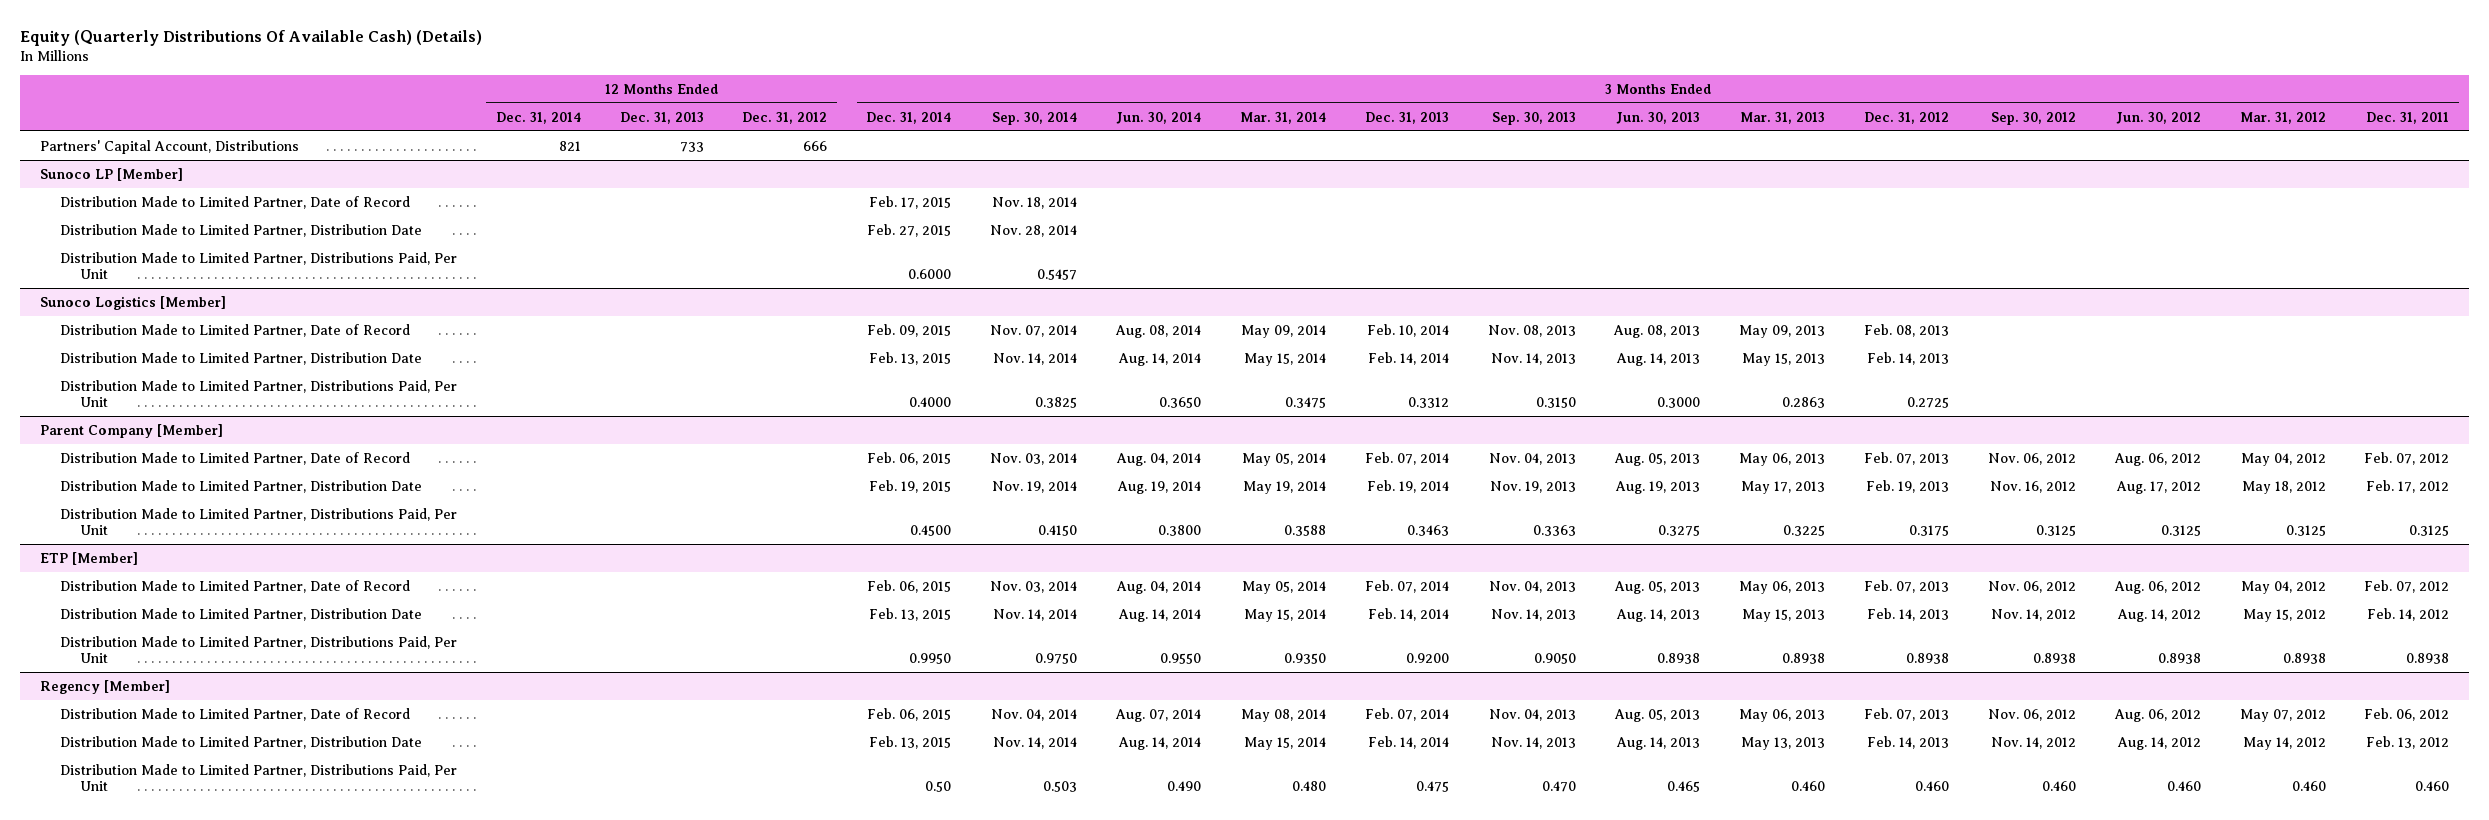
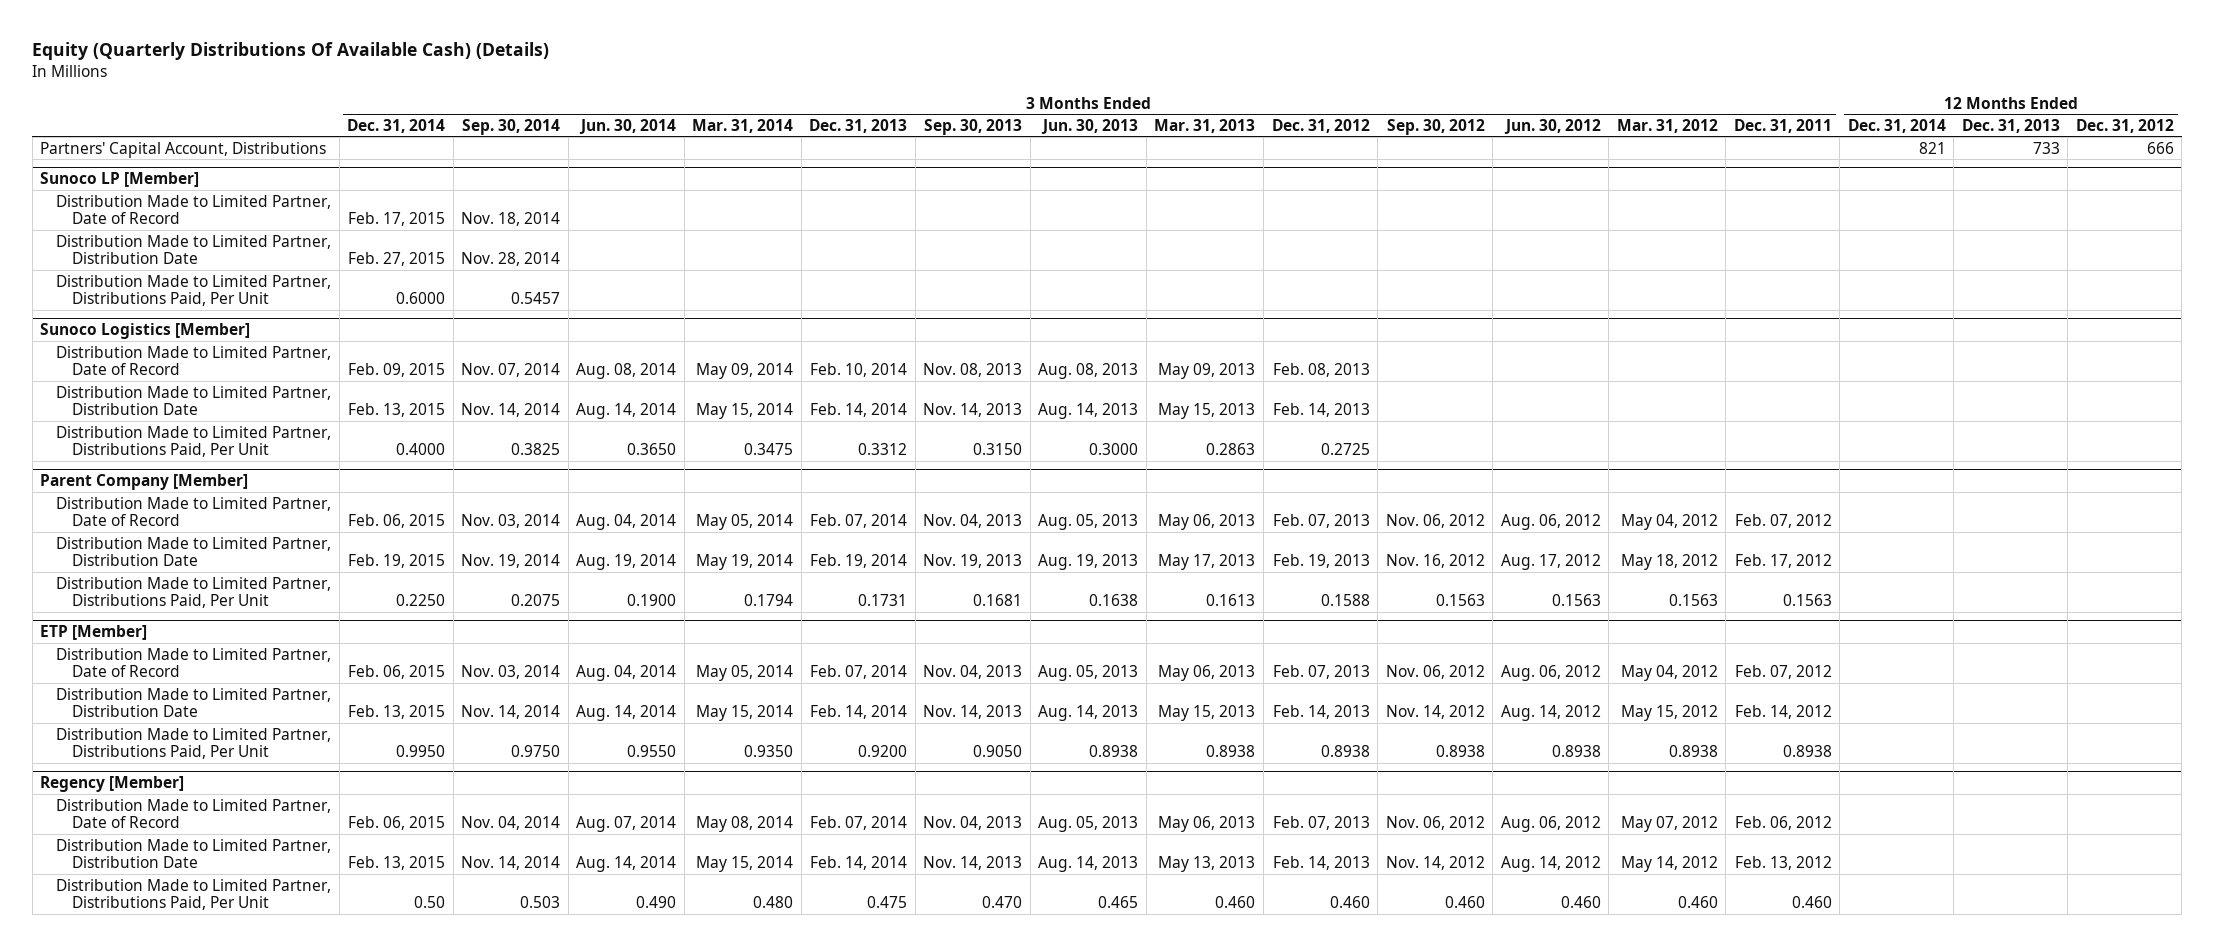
[910,525,952,537] 0.4500 -> [396,594,446,607] 0.2250
[1038,525,1078,537] 0.4150 -> [511,594,561,607] 0.2075
[1158,525,1202,537] 0.3800 -> [627,594,677,607] 0.1900
[1283,525,1326,537] 0.3588 -> [744,594,794,607] 0.1794
[1406,525,1449,537] 0.3463 -> [858,594,908,607] 0.1731
[1532,525,1576,537] 0.3363 -> [973,594,1023,607] 0.1681
[1658,525,1701,537] 0.3275 -> [1089,594,1139,607] 0.1638
[1783,525,1826,537] 0.3225 -> [1206,594,1256,607] 0.1613
[1909,525,1950,537] 0.3175 -> [1320,594,1370,607] 0.1588
[2035,525,2076,537] 0.3125 -> [1435,594,1485,607] 0.1563
[2160,525,2201,537] 0.3125 -> [1551,594,1601,607] 0.1563
[2285,525,2326,537] 0.3125 -> [1668,594,1718,607] 0.1563
[2409,525,2450,537] 0.3125 -> [1782,594,1832,607] 0.1563

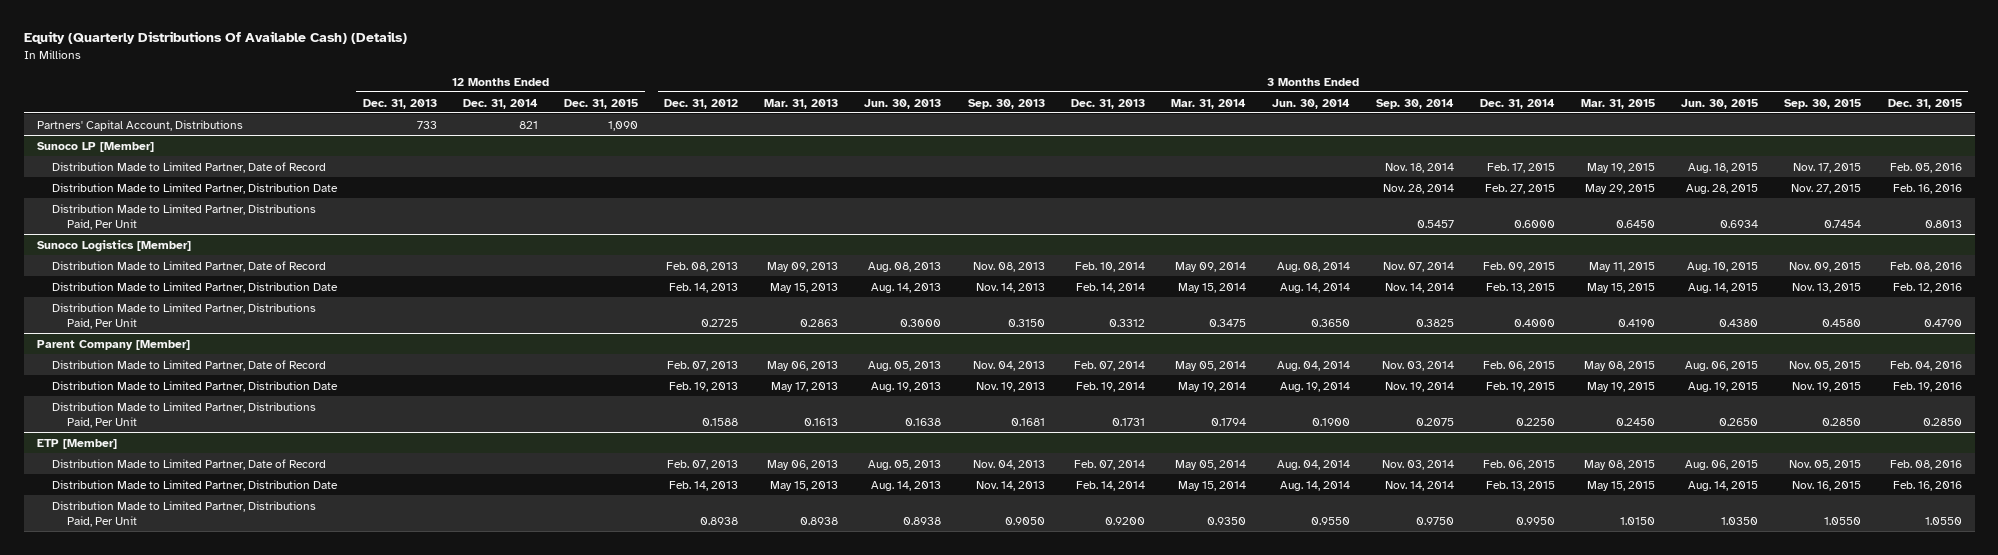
[1386,118,1485,135] Sep. 30, 2012 -> none
[1503,118,1601,134] Jun. 30, 2012 -> none
[1616,118,1718,133] Mar. 31, 2012 -> none
[1733,118,1832,133] Dec. 31, 2011 -> none
[2075,118,2174,133] Dec. 31, 2012 -> none
none -> [564,98,639,109] Dec. 31, 2015
none -> [1581,98,1656,109] Mar. 31, 2015
none -> [1681,98,1759,109] Jun. 30, 2015
none -> [1784,98,1862,109] Sep. 30, 2015
none -> [1887,98,1962,109] Dec. 31, 2015
[40,776,185,793] Regency [Member] -> none
[56,798,332,829] Distribution Made to Limited Partner, Date of Record -> none
[56,838,332,869] Distribution Made to Limited Partner, Distribution Date -> none
[56,878,332,911] Distribution Made to Limited Partner, Distributions Paid, Per Unit -> none

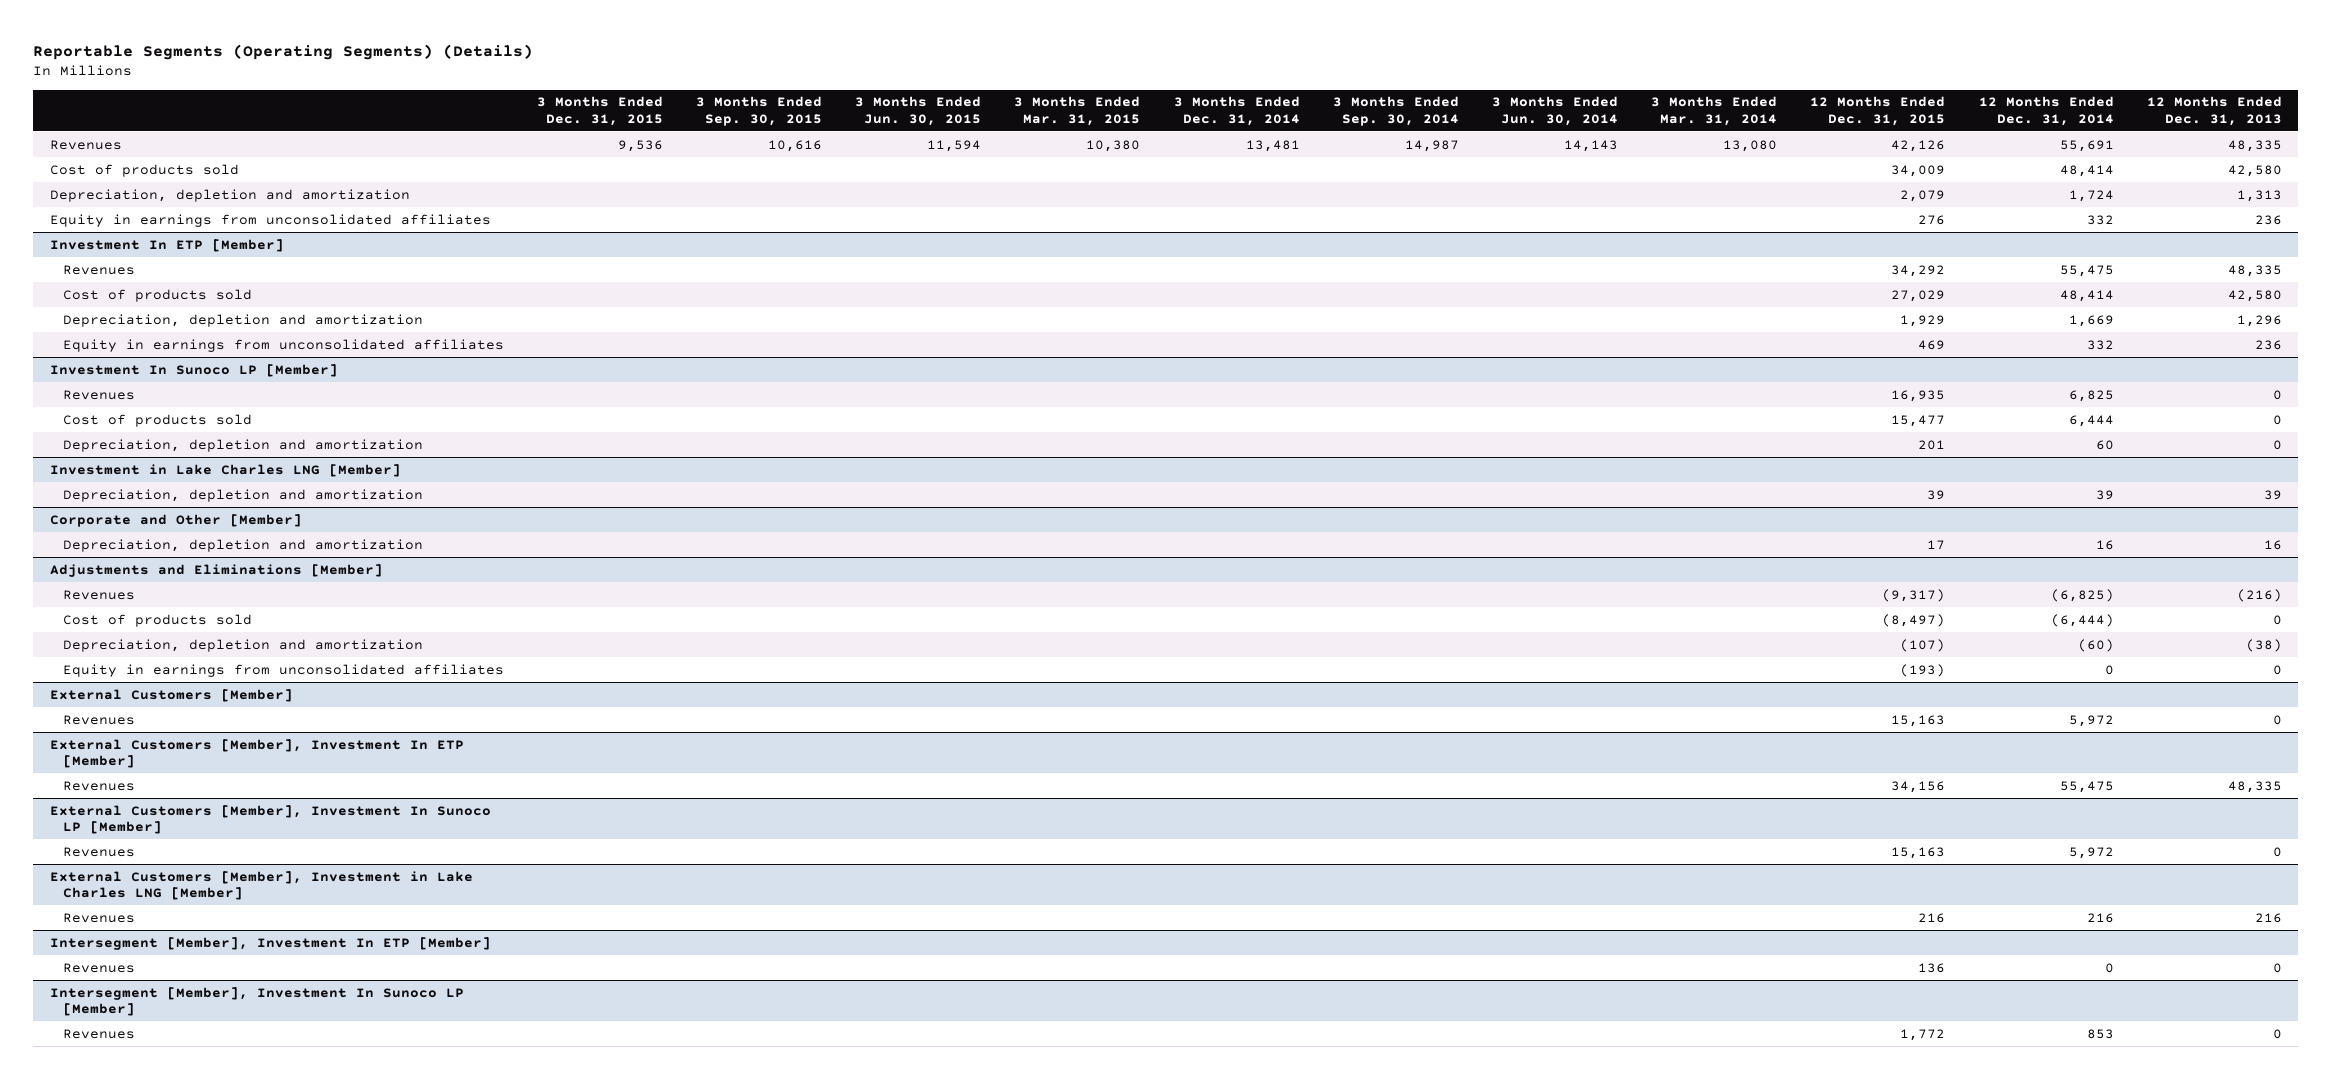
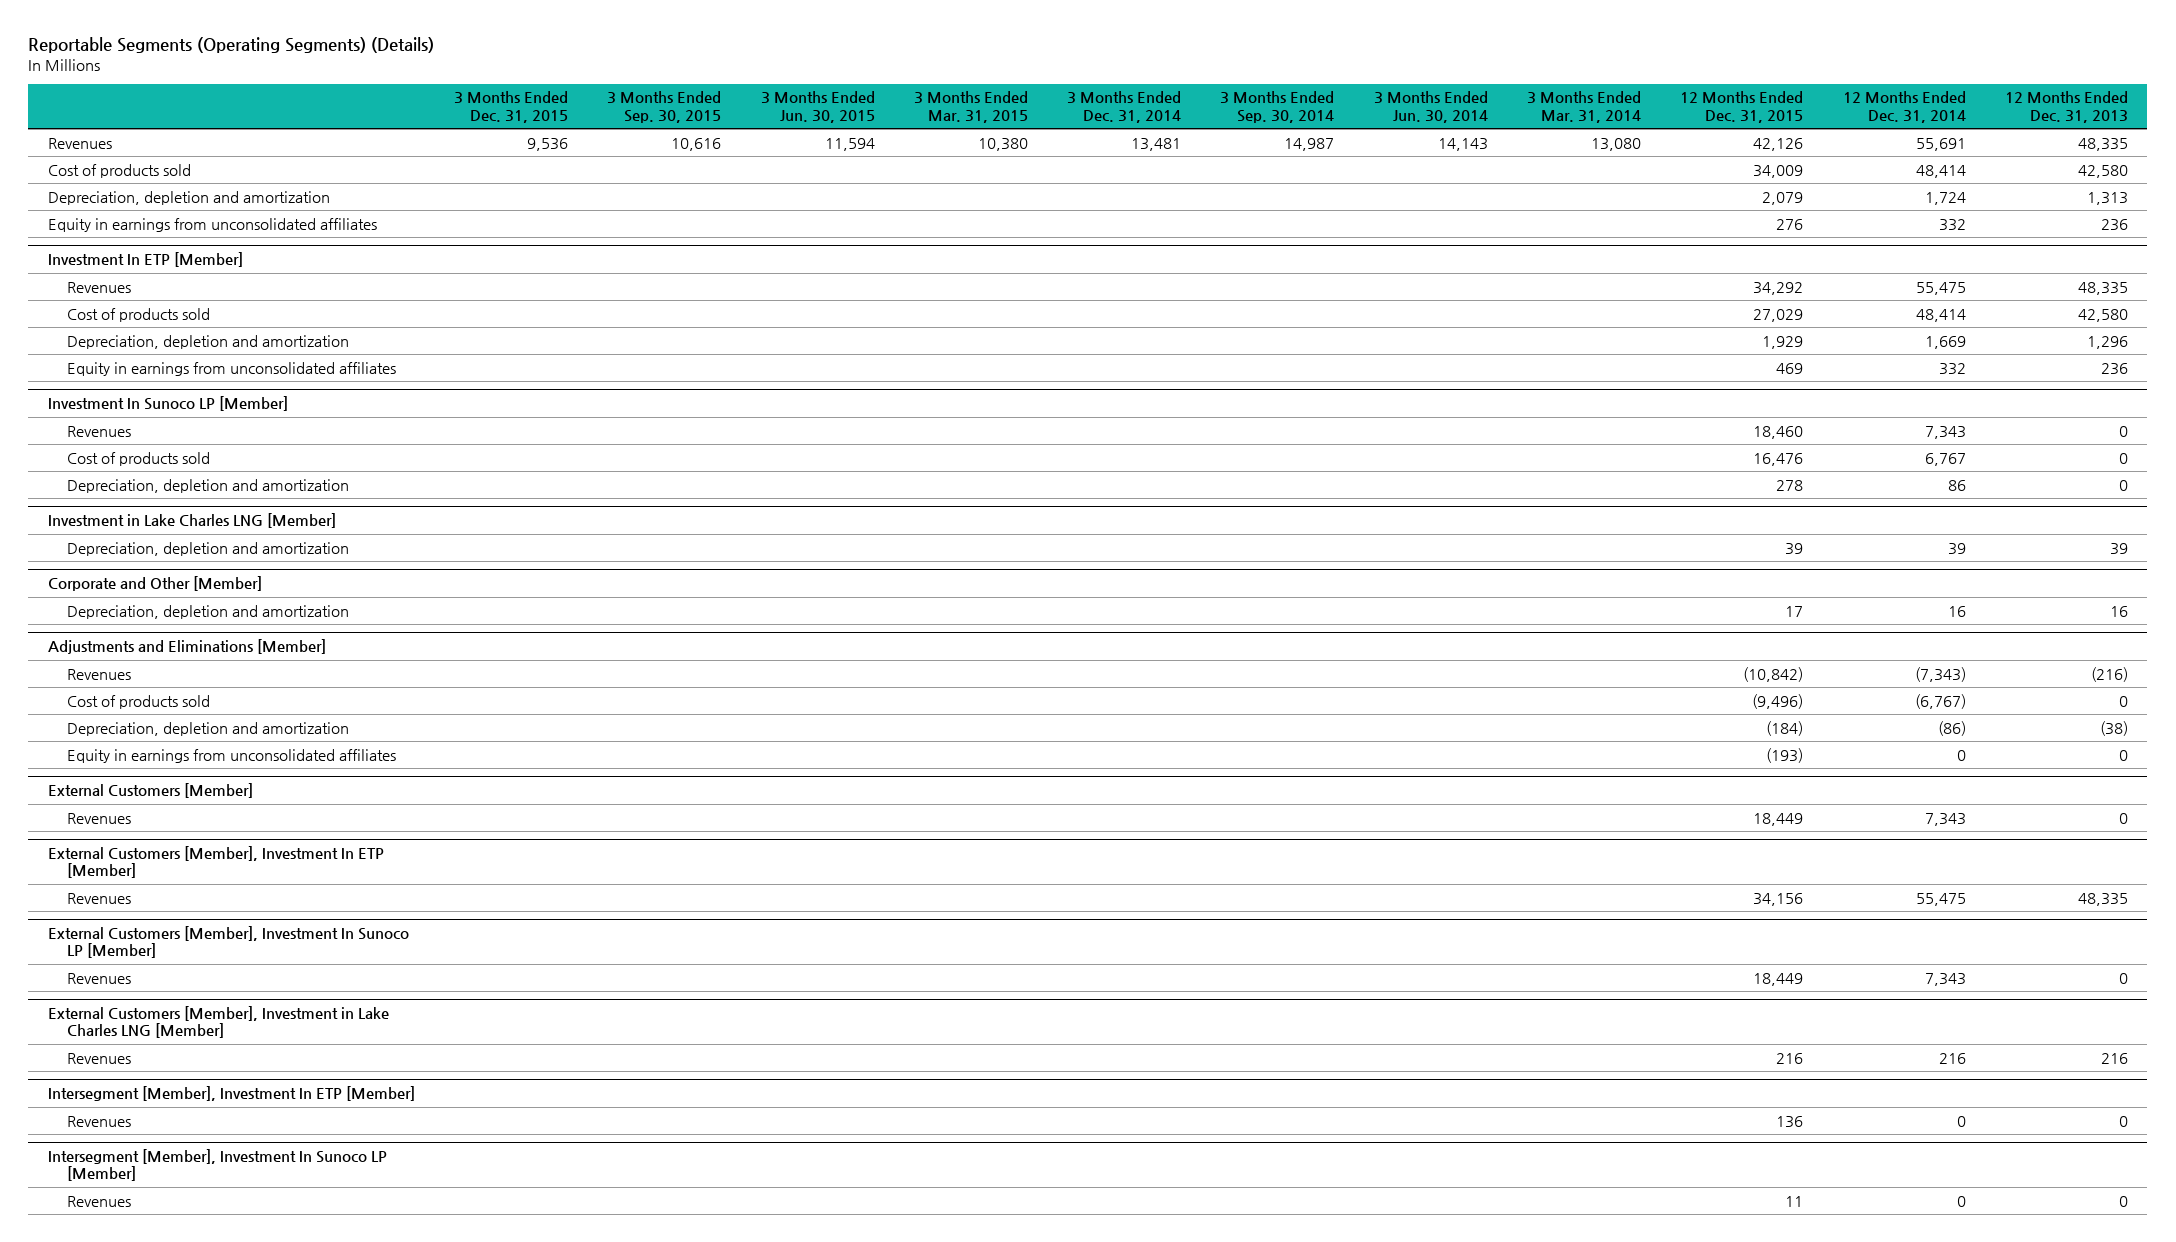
[1891,389,1946,402] 16,935 -> [1753,425,1804,439] 18,460
[2068,389,2114,402] 6,825 -> [1924,425,1966,439] 7,343
[1891,414,1946,427] 15,477 -> [1753,452,1804,466] 16,476
[2068,414,2114,427] 6,444 -> [1924,452,1966,466] 6,767
[1918,439,1946,450] 201 -> [1776,479,1804,491] 278
[2095,439,2114,450] 60 -> [1947,479,1966,491] 86
[1882,588,1946,602] (9,317) -> [1743,666,1804,682] (10,842)
[2050,588,2114,602] (6,825) -> [1914,666,1966,682] (7,343)
[1882,613,1946,627] (8,497) -> [1752,693,1804,709] (9,496)
[2050,613,2114,627] (6,444) -> [1914,693,1966,709] (6,767)
[1900,638,1946,652] (107) -> [1766,720,1804,736] (184)
[2077,638,2114,652] (60) -> [1937,720,1966,736] (86)
[1891,714,1946,727] 15,163 -> [1753,812,1804,826] 18,449
[2068,714,2114,727] 5,972 -> [1924,812,1966,826] 7,343
[1891,846,1946,859] 15,163 -> [1753,972,1804,986] 18,449
[2068,846,2114,859] 5,972 -> [1924,972,1966,986] 7,343
[1900,1028,1946,1041] 1,772 -> [1785,1195,1804,1207] 11
[2086,1028,2114,1039] 853 -> [1956,1195,1966,1207] 0

